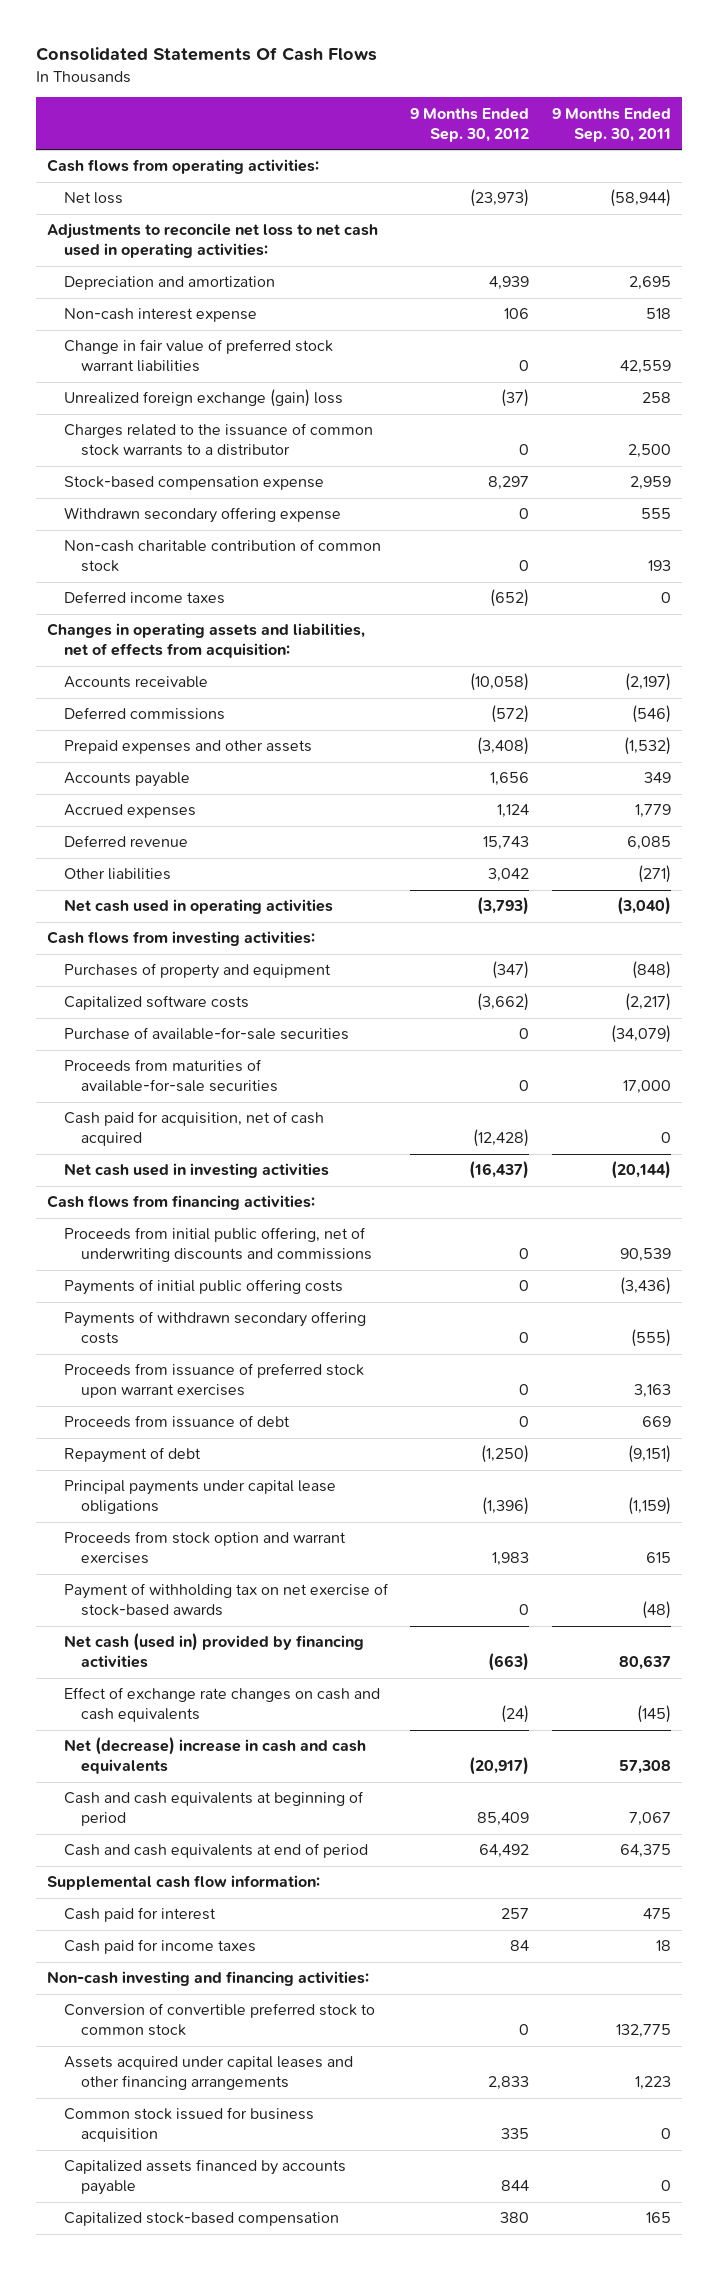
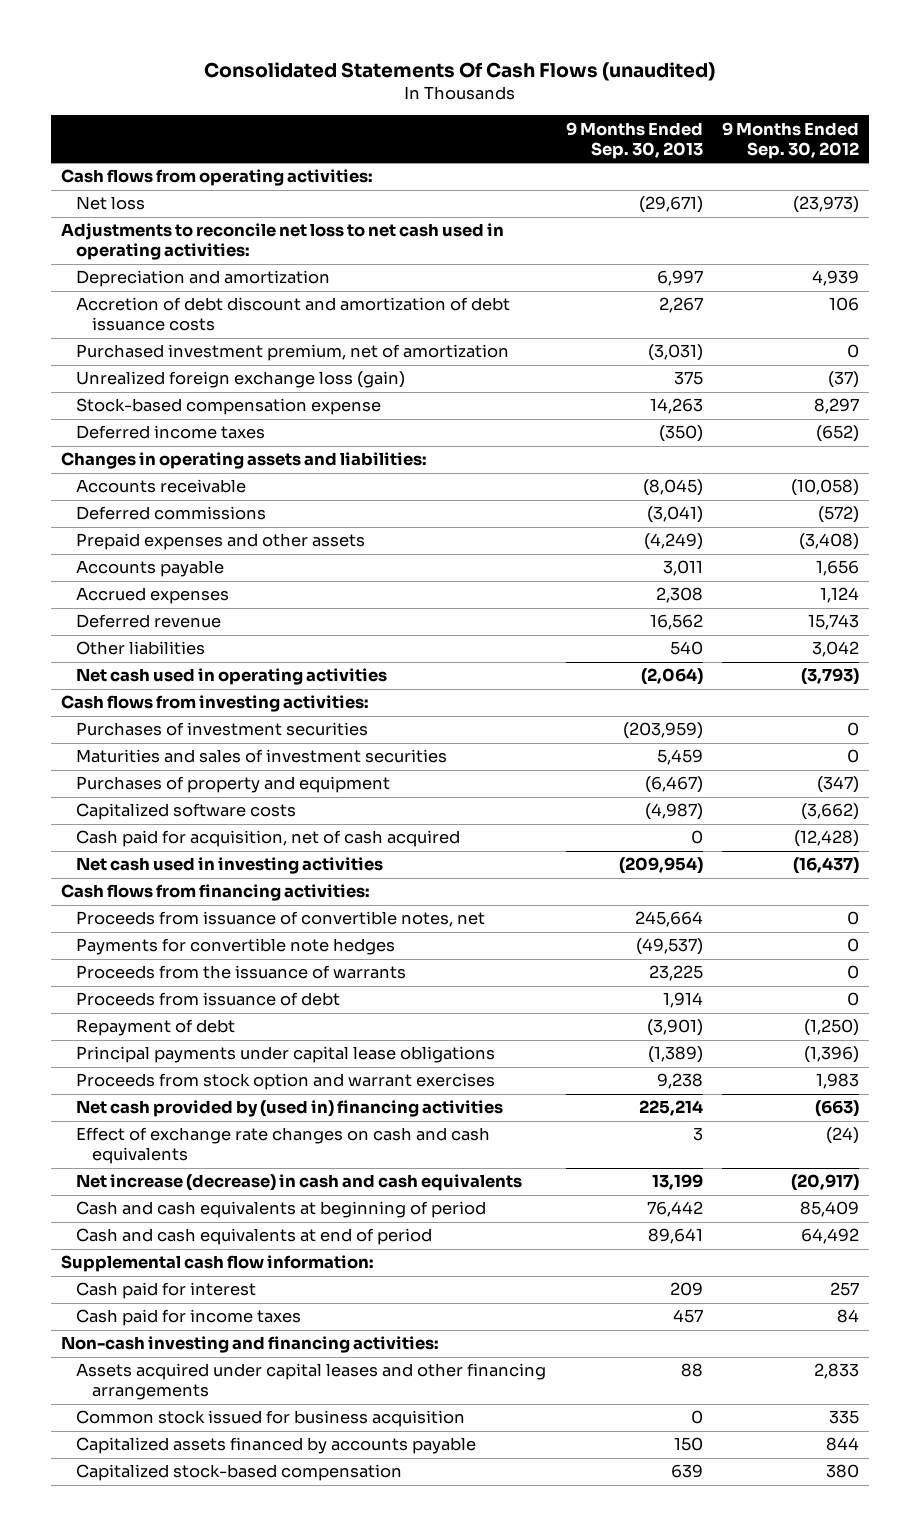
[35,47,377,62] Consolidated Statements Of Cash Flows -> [203,61,715,81] Consolidated Statements Of Cash Flows (unaudited)
[551,107,671,142] 9 Months Ended Sep. 30, 2011 -> none
none -> [565,121,703,159] 9 Months Ended Sep. 30, 2013
[63,308,257,323] Non-cash interest expense -> none
[63,339,333,373] Change in fair value of preferred stock warrant liabilities -> none
[63,423,373,457] Charges related to the issuance of common stock warrants to a distributor -> none
none -> [76,297,511,332] Accretion of debt discount and amortization of debt issuance costs
none -> [76,344,510,362] Purchased investment premium, net of amortization
[63,389,343,408] Unrealized foreign exchange (gain) loss -> [76,371,406,389] Unrealized foreign exchange loss (gain)
[63,507,341,524] Withdrawn secondary offering expense -> none
[63,539,381,573] Non-cash charitable contribution of common stock -> none
[47,623,366,659] Changes in operating assets and liabilities, net of effects from acquisition: -> [60,452,427,470] Changes in operating assets and liabilities:
none -> [76,722,369,737] Purchases of investment securities
none -> [76,749,448,764] Maturities and sales of investment securities
[63,1027,349,1041] Purchase of available-for-sale securities -> none
[63,1059,278,1093] Proceeds from maturities of available-for-sale securities -> none
[63,1227,372,1263] Proceeds from initial public offering, net of underwriting discounts and commissions -> none
[63,1279,343,1296] Payments of initial public offering costs -> none
[63,1311,366,1345] Payments of withdrawn secondary offering costs -> none
none -> [76,911,486,928] Proceeds from issuance of convertible notes, net
none -> [76,938,396,956] Payments for convertible note hedges
[63,1363,364,1399] Proceeds from issuance of preferred stock upon warrant exercises -> [76,965,407,980] Proceeds from the issuance of warrants
[63,1583,389,1617] Payment of withholding tax on net exercise of stock-based awards -> none
[63,1633,364,1669] Net cash (used in) provided by financing activities -> [76,1100,504,1118] Net cash provided by (used in) financing activities
[63,1737,366,1775] Net (decrease) increase in cash and cash equivalents -> [76,1174,523,1192] Net increase (decrease) in cash and cash equivalents
[63,2003,375,2037] Conversion of convertible preferred stock to common stock -> none

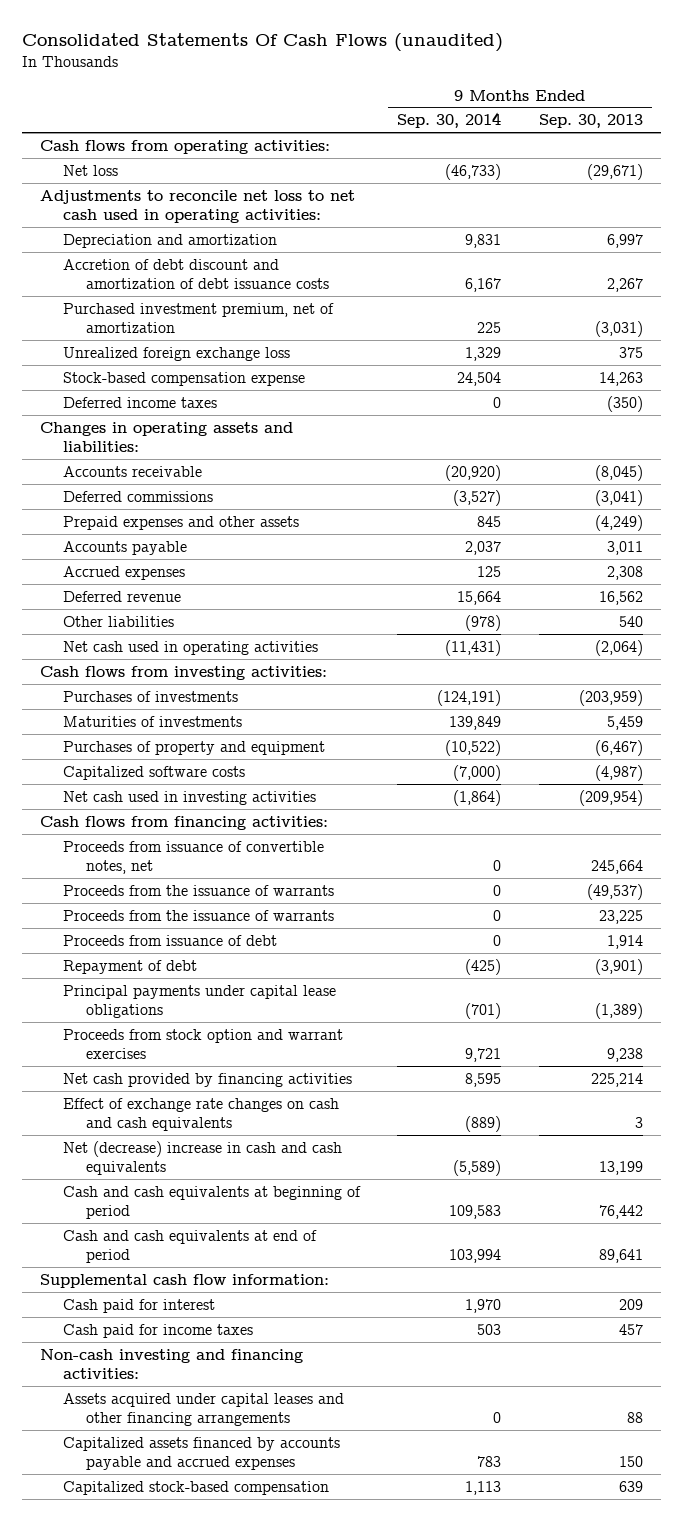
[722,121,860,159] 9 Months Ended Sep. 30, 2012 -> none
none -> [397,112,502,129] Sep. 30, 2014
[76,371,406,389] Unrealized foreign exchange loss (gain) -> [63,346,291,361] Unrealized foreign exchange loss
[76,722,369,737] Purchases of investment securities -> [63,690,239,702] Purchases of investments
[76,749,448,764] Maturities and sales of investment securities -> [63,715,243,727] Maturities of investments
[76,830,461,848] Cash paid for acquisition, net of cash acquired -> none
[76,938,396,956] Payments for convertible note hedges -> [63,884,335,896] Proceeds from the issuance of warrants
[76,1100,504,1118] Net cash provided by (used in) financing activities -> [63,1072,353,1087] Net cash provided by financing activities
[76,1174,523,1192] Net increase (decrease) in cash and cash equivalents -> [63,1140,343,1175] Net (decrease) increase in cash and cash equivalents
[76,1410,466,1428] Common stock issued for business acquisition -> none
[76,1437,477,1455] Capitalized assets financed by accounts payable -> [63,1436,341,1470] Capitalized assets financed by accounts payable and accrued expenses

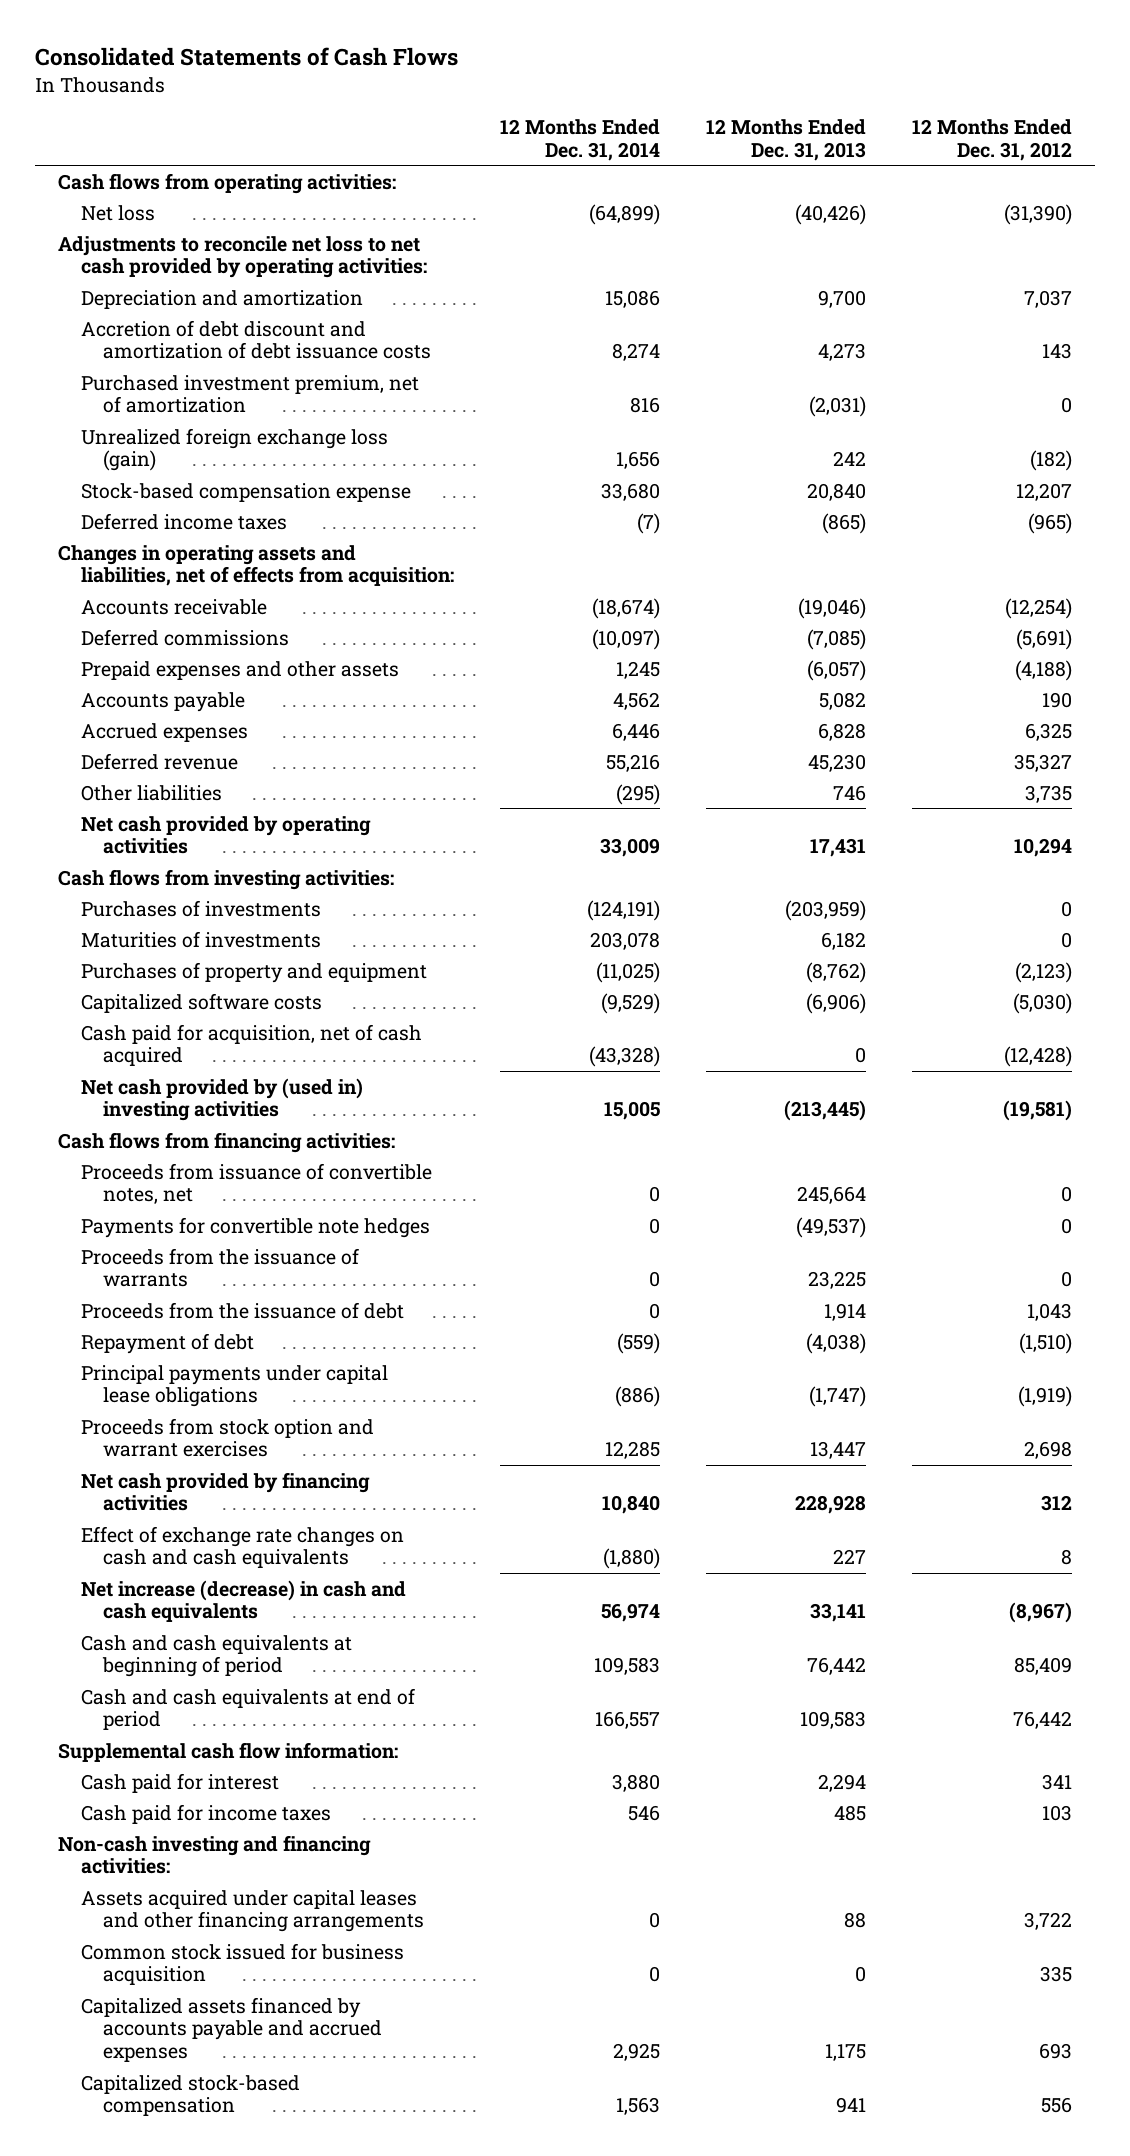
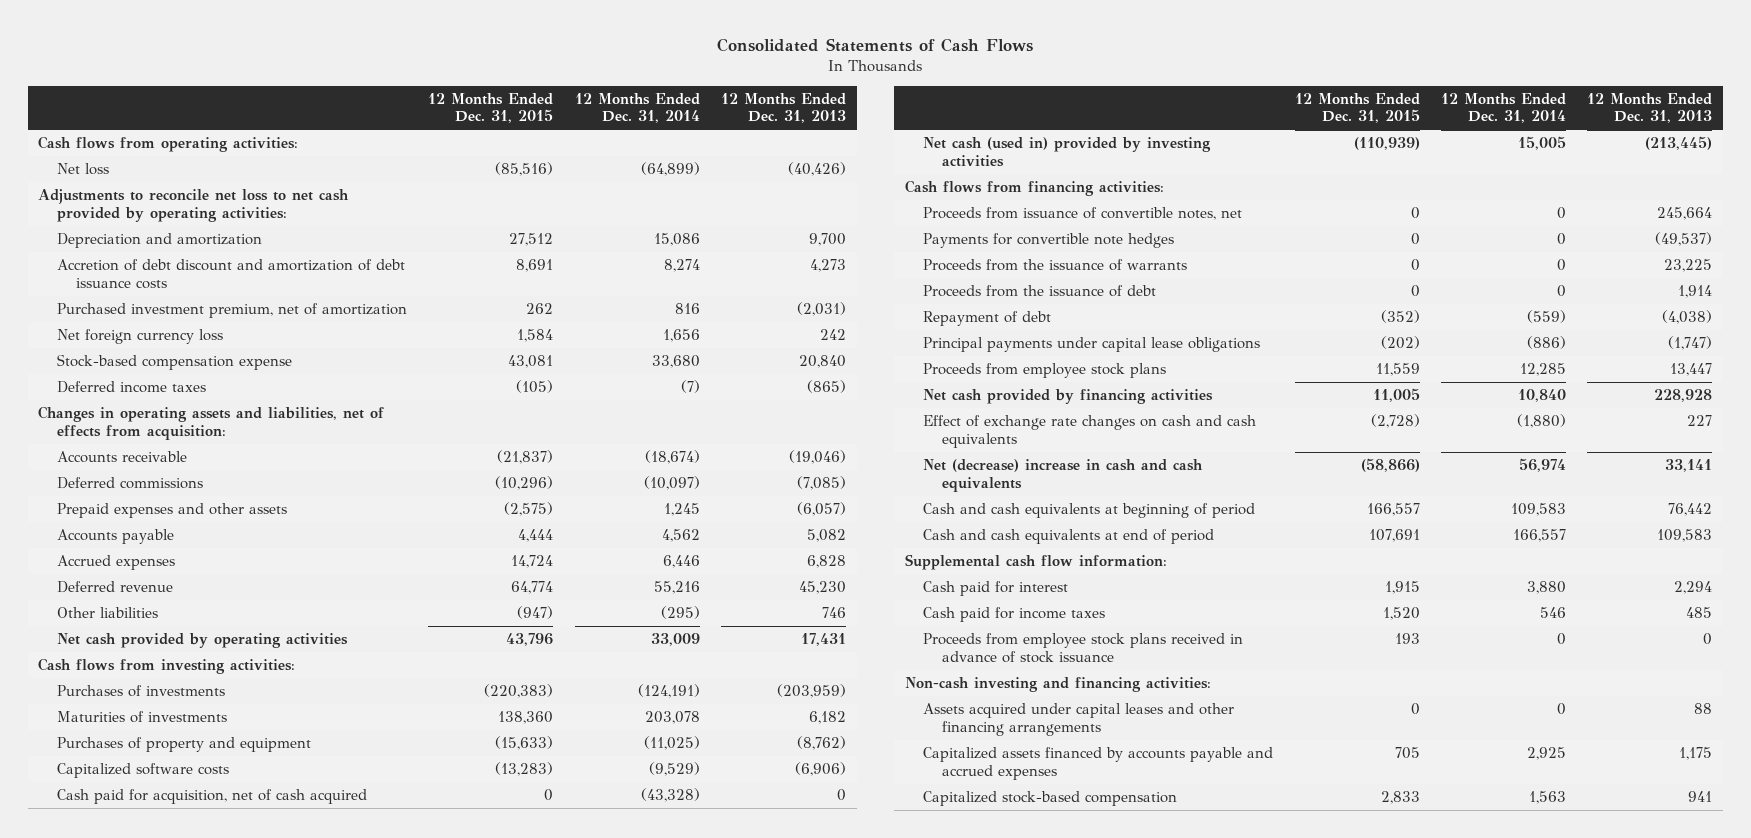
[912,118,1073,161] 12 Months Ended Dec. 31, 2012 -> none
none -> [428,93,554,124] 12 Months Ended Dec. 31, 2015
[80,427,388,472] Unrealized foreign exchange loss (gain) -> [57,329,224,345] Net foreign currency loss
[80,1077,363,1122] Net cash provided by (used in) investing activities -> [923,137,1212,167] Net cash (used in) provided by investing activities
[80,1417,374,1458] Proceeds from stock option and warrant exercises -> [923,363,1167,379] Proceeds from employee stock plans
[80,1579,406,1623] Net increase (decrease) in cash and cash equivalents -> [923,459,1204,492] Net (decrease) increase in cash and cash equivalents
none -> [923,633,1244,663] Proceeds from employee stock plans received in advance of stock issuance
[80,1942,404,1986] Common stock issued for business acquisition -> none

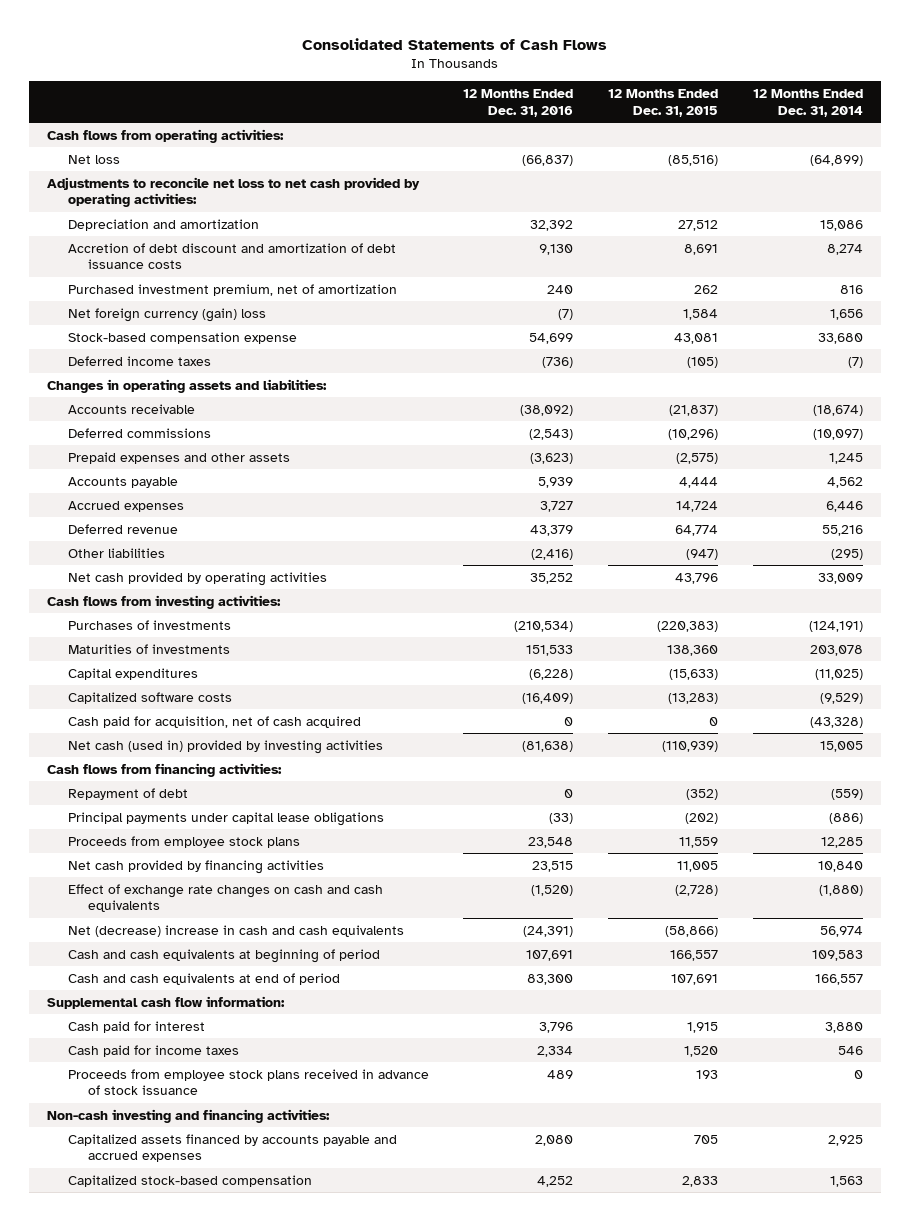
[721,93,847,124] 12 Months Ended Dec. 31, 2013 -> none
none -> [463,88,574,117] 12 Months Ended Dec. 31, 2016
[57,329,224,345] Net foreign currency loss -> [67,307,266,322] Net foreign currency (gain) loss
[38,406,385,440] Changes in operating assets and liabilities, net of effects from acquisition: -> [46,378,327,393] Changes in operating assets and liabilities:
[57,737,312,753] Purchases of property and equipment -> [67,667,198,680] Capital expenditures
[923,207,1243,221] Proceeds from issuance of convertible notes, net -> none
[923,233,1175,249] Payments for convertible note hedges -> none
[923,259,1188,272] Proceeds from the issuance of warrants -> none
[923,285,1157,298] Proceeds from the issuance of debt -> none
[923,703,1235,736] Assets acquired under capital leases and other financing arrangements -> none

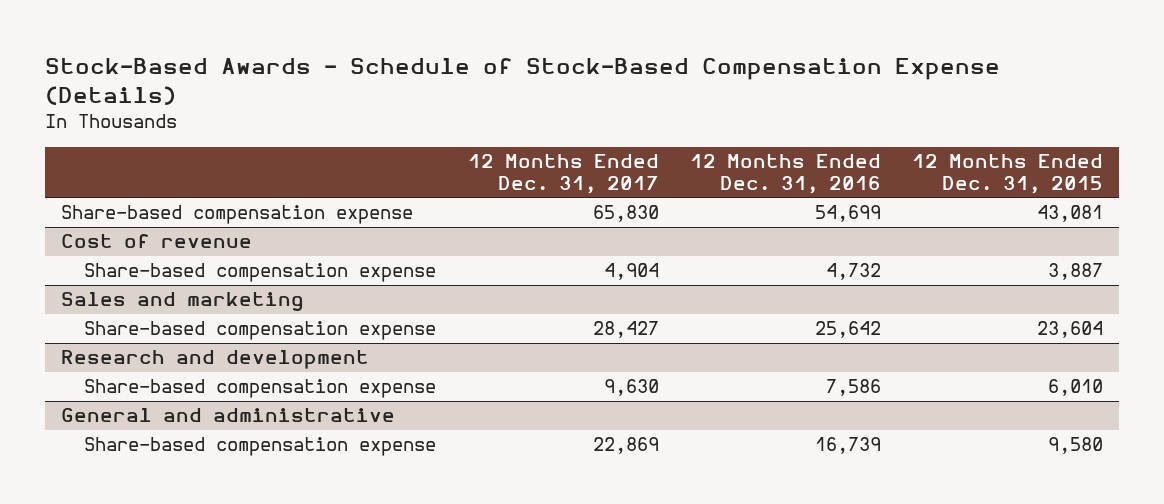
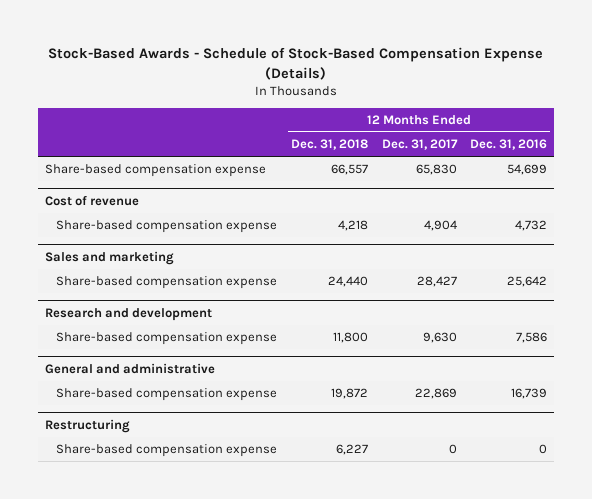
[912,153,1104,194] 12 Months Ended Dec. 31, 2015 -> none
none -> [290,139,368,151] Dec. 31, 2018
none -> [44,419,130,434] Restructuring
none -> [56,444,278,458] Share-based compensation expense

